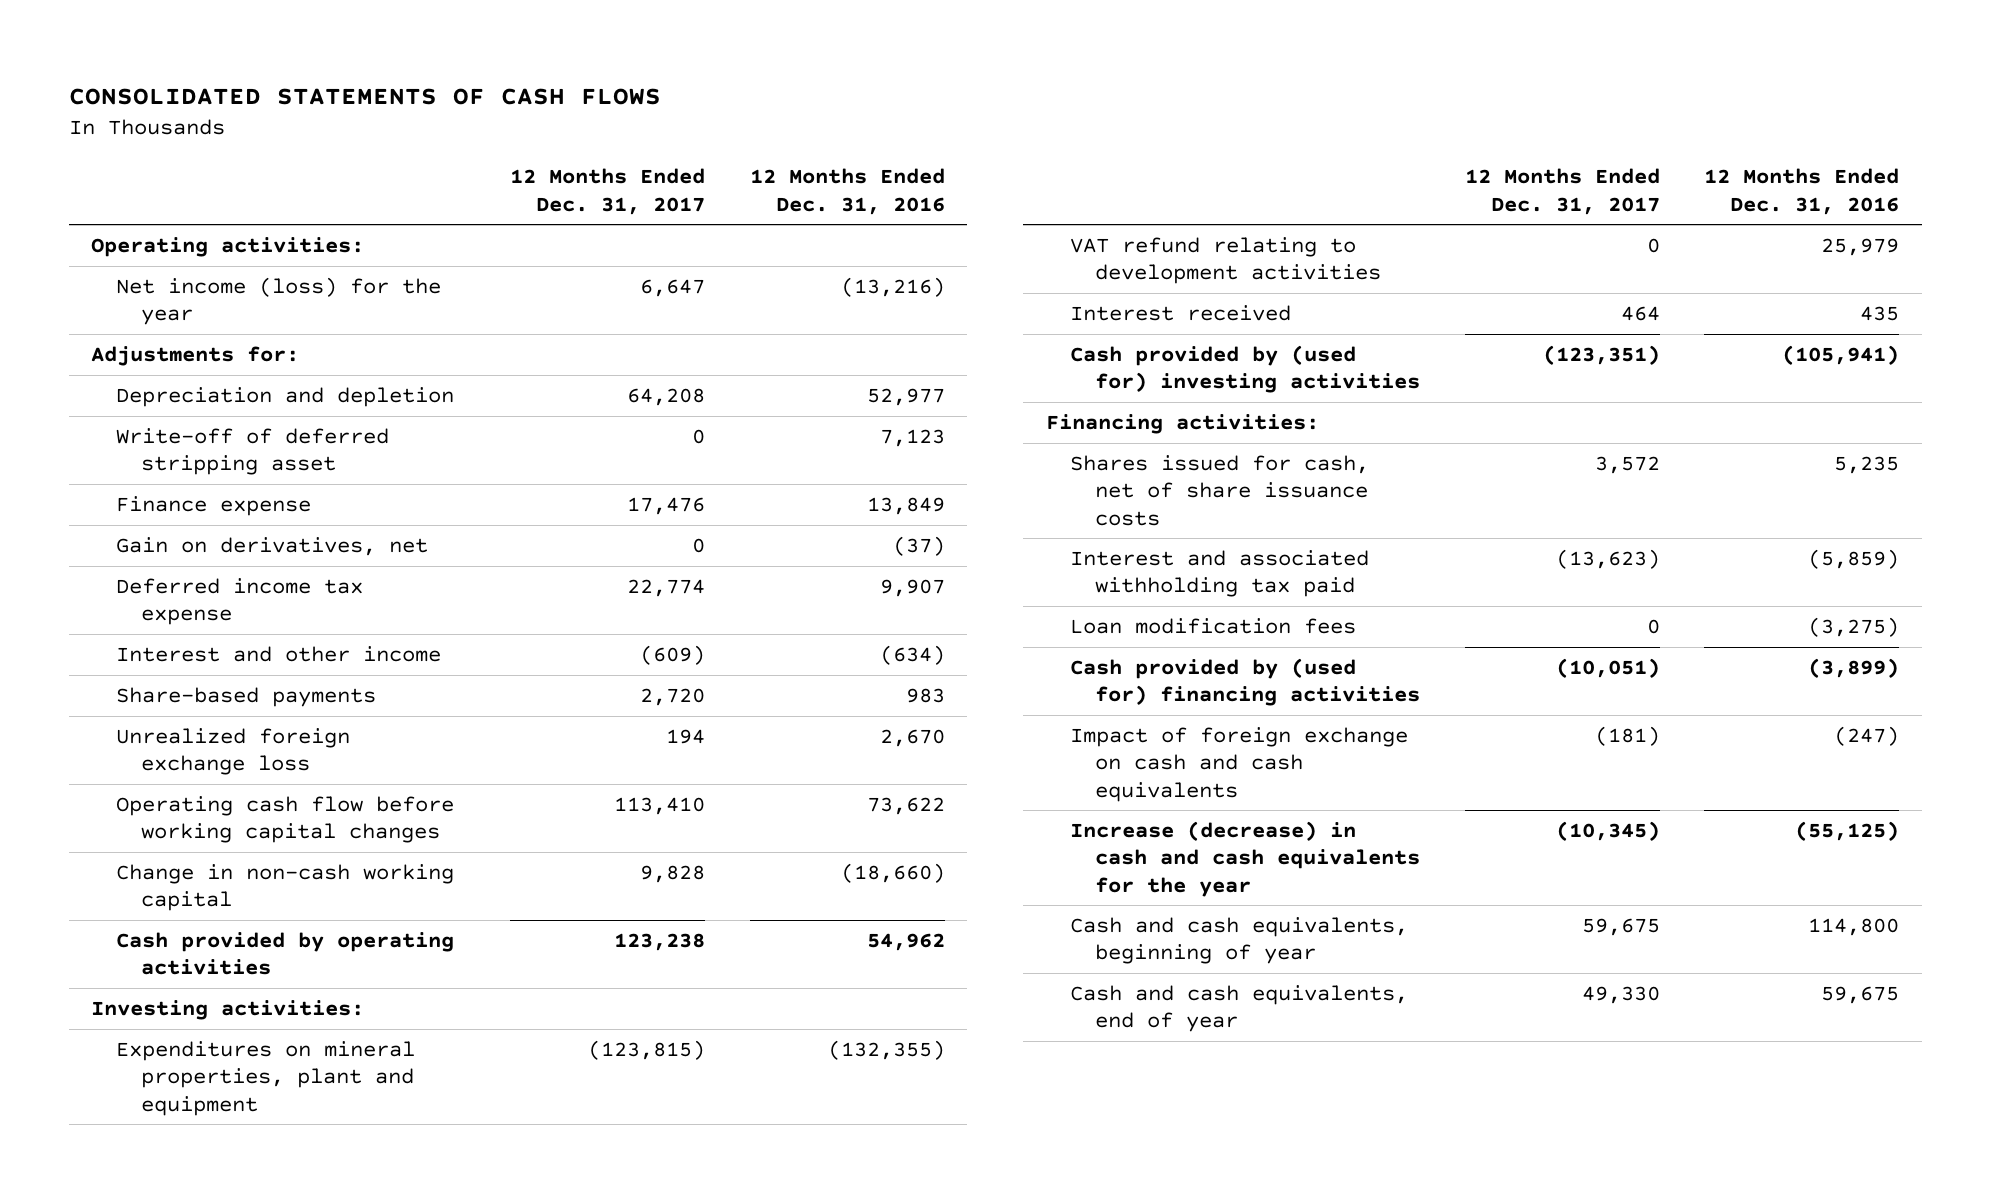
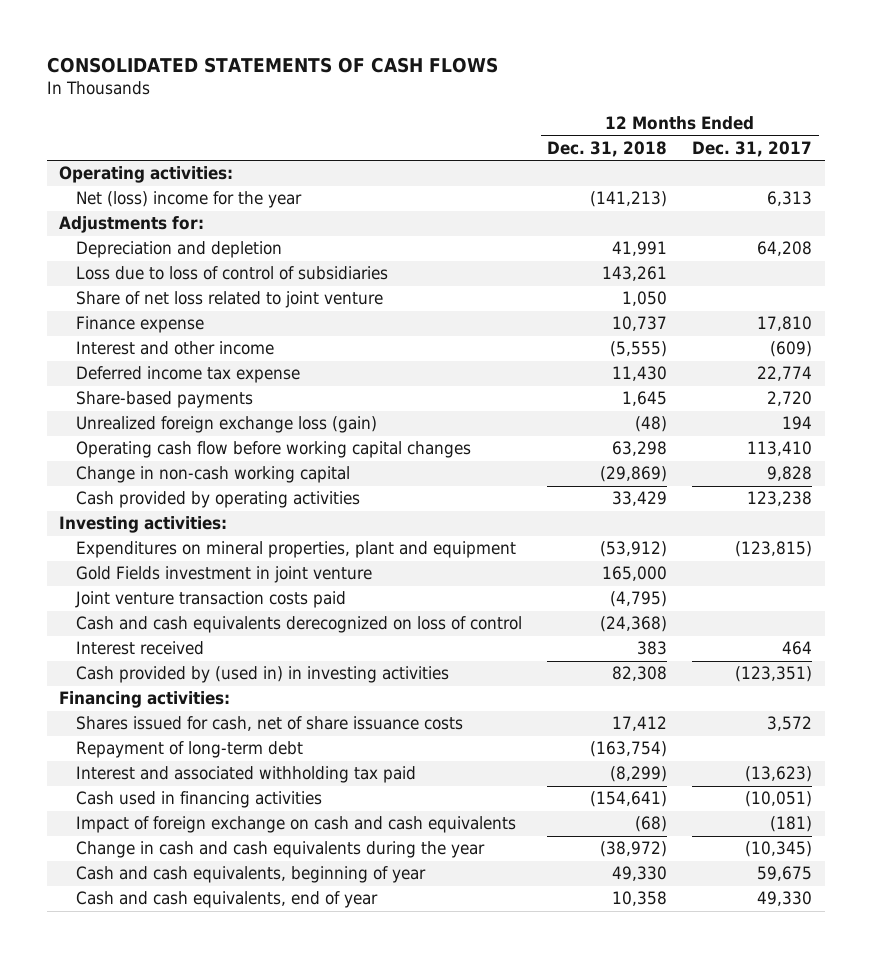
[750,168,946,215] 12 Months Ended Dec. 31, 2016 -> none
none -> [547,141,668,158] Dec. 31, 2018
[116,276,442,326] Net income (loss) for the year -> [75,191,302,209] Net (loss) income for the year
[640,278,706,297] 6,647 -> [767,191,813,207] 6,313
[116,427,390,476] Write-off of deferred stripping asset -> none
[116,536,429,556] Gain on derivatives, net -> none
none -> [75,266,388,281] Loss due to loss of control of subsidiaries
none -> [75,291,383,309] Share of net loss related to joint venture
[627,496,706,515] 17,476 -> [757,316,813,332] 17,810
[116,577,364,626] Deferred income tax expense -> [75,366,300,384] Deferred income tax expense
[116,727,351,776] Unrealized foreign exchange loss -> [75,416,377,434] Unrealized foreign exchange loss (gain)
[1070,236,1382,285] VAT refund relating to development activities -> none
none -> [75,566,372,584] Gold Fields investment in joint venture
none -> [74,591,346,609] Joint venture transaction costs paid
none -> [75,616,522,634] Cash and cash equivalents derecognized on loss of control
[1070,344,1421,394] Cash provided by (used for) investing activities -> [75,666,449,684] Cash provided by (used in) in investing activities
none -> [75,741,303,759] Repayment of long-term debt
[1070,617,1357,634] Loan modification fees -> none
[1070,657,1421,707] Cash provided by (used for) financing activities -> [75,791,322,809] Cash used in financing activities
[1070,820,1421,897] Increase (decrease) in cash and cash equivalents for the year -> [75,841,485,859] Change in cash and cash equivalents during the year

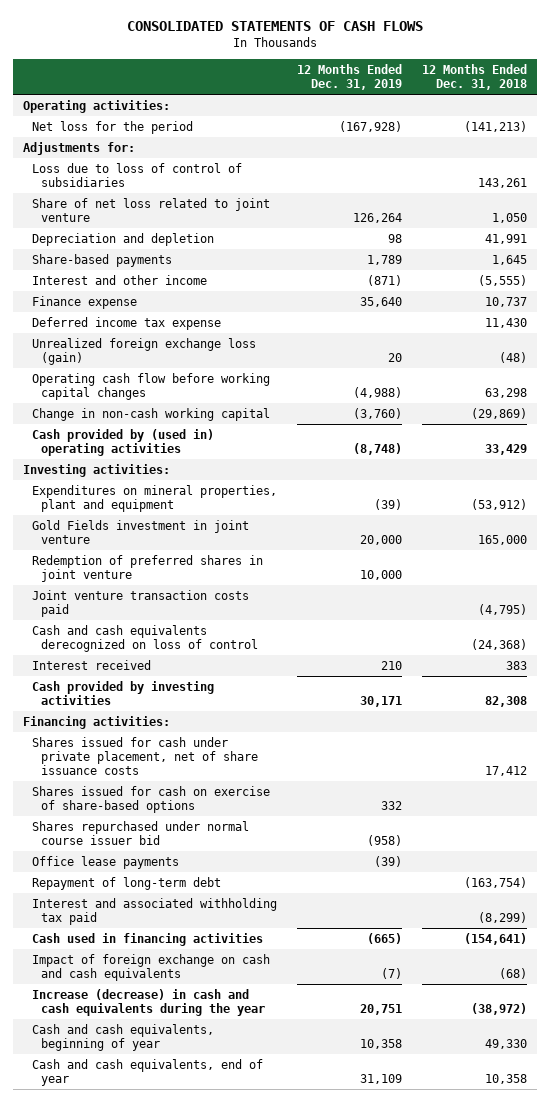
[692,141,813,158] Dec. 31, 2017 -> none
none -> [297,63,403,90] 12 Months Ended Dec. 31, 2019
[75,191,302,209] Net (loss) income for the year -> [32,120,194,134] Net loss for the period
[75,241,282,259] Depreciation and depletion -> [32,232,215,246] Depreciation and depletion
[75,391,253,409] Share-based payments -> [32,253,173,267] Share-based payments
[75,316,204,334] Finance expense -> [32,295,138,309] Finance expense
[75,491,360,509] Cash provided by operating activities -> [32,428,215,456] Cash provided by (used in) operating activities
none -> [32,554,264,582] Redemption of preferred shares in joint venture
[75,666,449,684] Cash provided by (used in) in investing activities -> [32,680,215,705] Cash provided by investing activities
[75,716,463,732] Shares issued for cash, net of share issuance costs -> [32,736,258,776] Shares issued for cash under private placement, net of share issuance costs
none -> [32,785,271,813] Shares issued for cash on exercise of share-based options
none -> [32,820,250,845] Shares repurchased under normal course issuer bid
none -> [32,855,180,869] Office lease payments
[75,841,485,859] Change in cash and cash equivalents during the year -> [32,988,265,1016] Increase (decrease) in cash and cash equivalents during the year

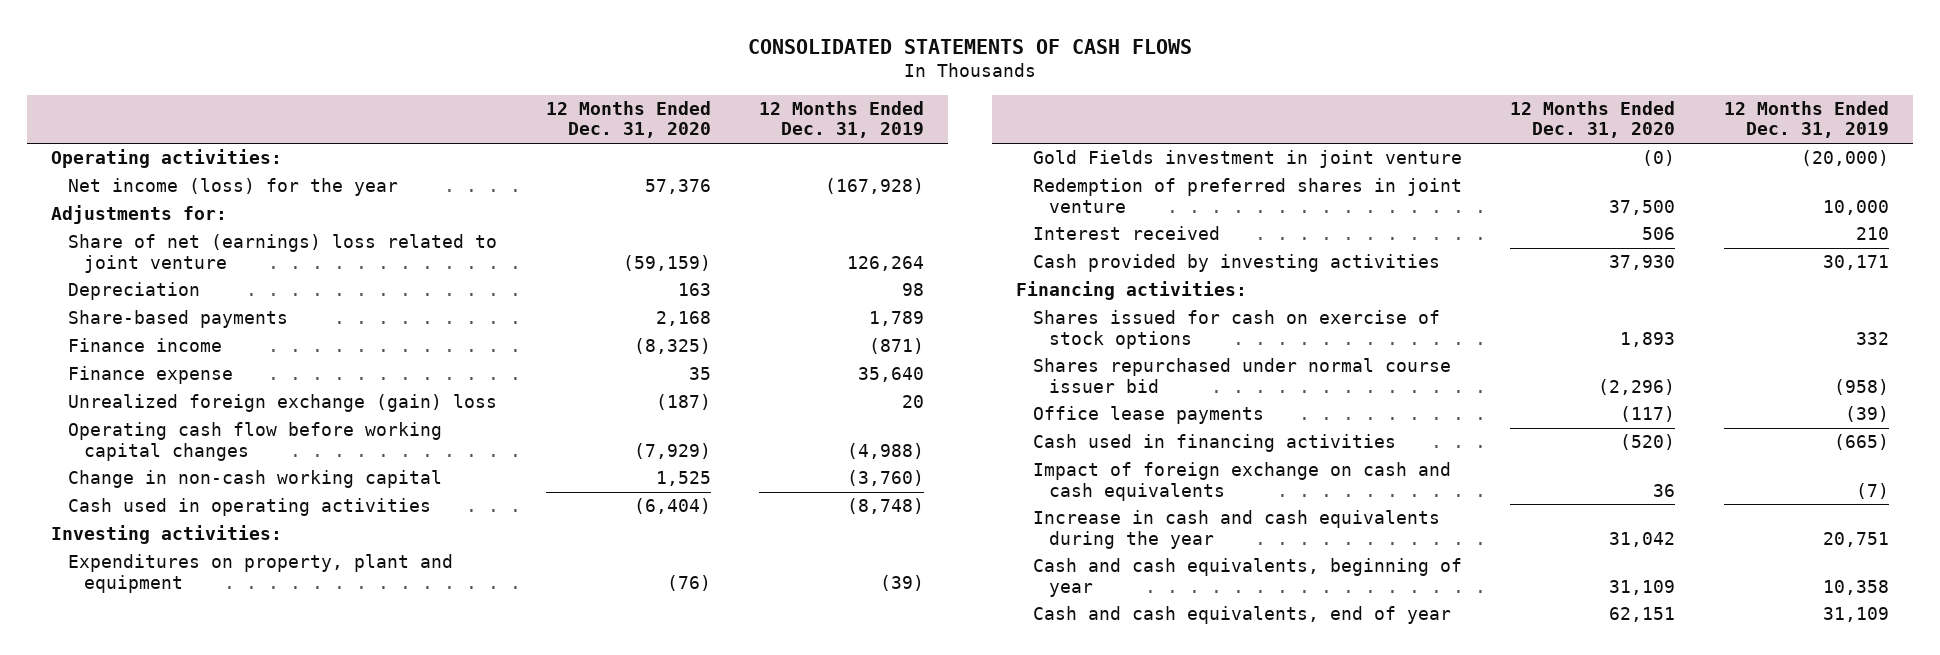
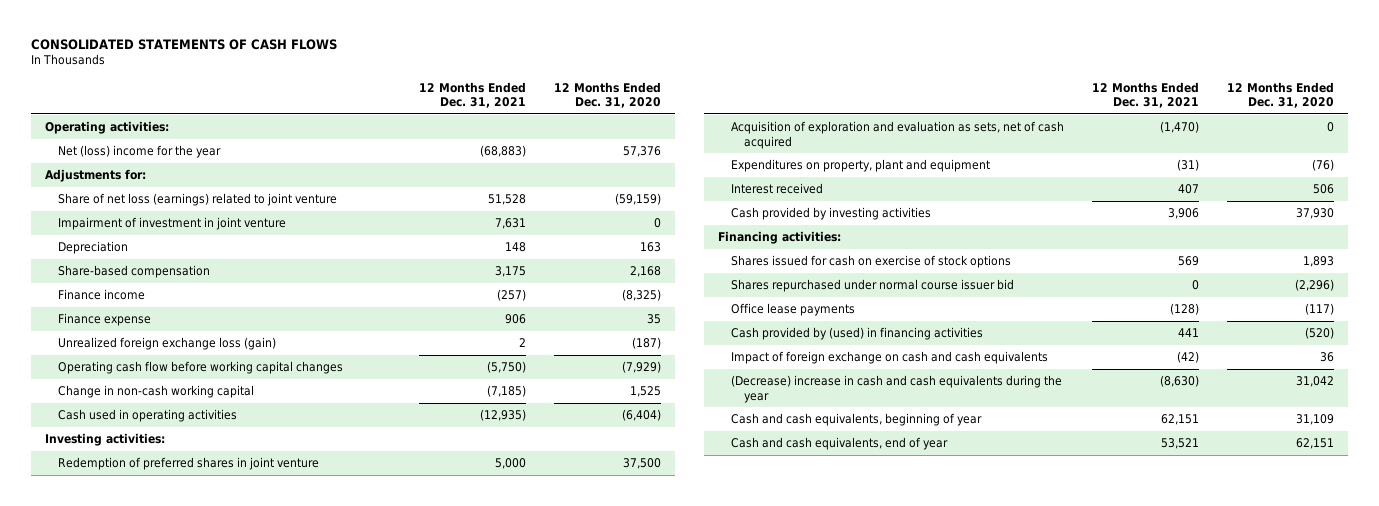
[759,101,925,139] 12 Months Ended Dec. 31, 2019 -> none
none -> [419,81,527,109] 12 Months Ended Dec. 31, 2021
[67,178,398,197] Net income (loss) for the year -> [58,144,222,158] Net (loss) income for the year
[67,234,497,273] Share of net (earnings) loss related to joint venture -> [58,192,338,206] Share of net loss (earnings) related to joint venture
none -> [58,216,287,230] Impairment of investment in joint venture
[67,310,288,329] Share-based payments -> [58,264,211,278] Share-based compensation
[67,394,497,413] Unrealized foreign exchange (gain) loss -> [58,336,277,350] Unrealized foreign exchange loss (gain)
[1032,150,1462,169] Gold Fields investment in joint venture -> none
none -> [730,120,1064,149] Acquisition of exploration and evaluation as sets, net of cash acquired
[67,554,453,593] Expenditures on property, plant and equipment -> [730,158,990,172] Expenditures on property, plant and equipment
[1032,434,1396,453] Cash used in financing activities -> [730,326,983,340] Cash provided by (used) in financing activities
[1032,510,1440,549] Increase in cash and cash equivalents during the year -> [730,374,1062,403] (Decrease) increase in cash and cash equivalents during the year

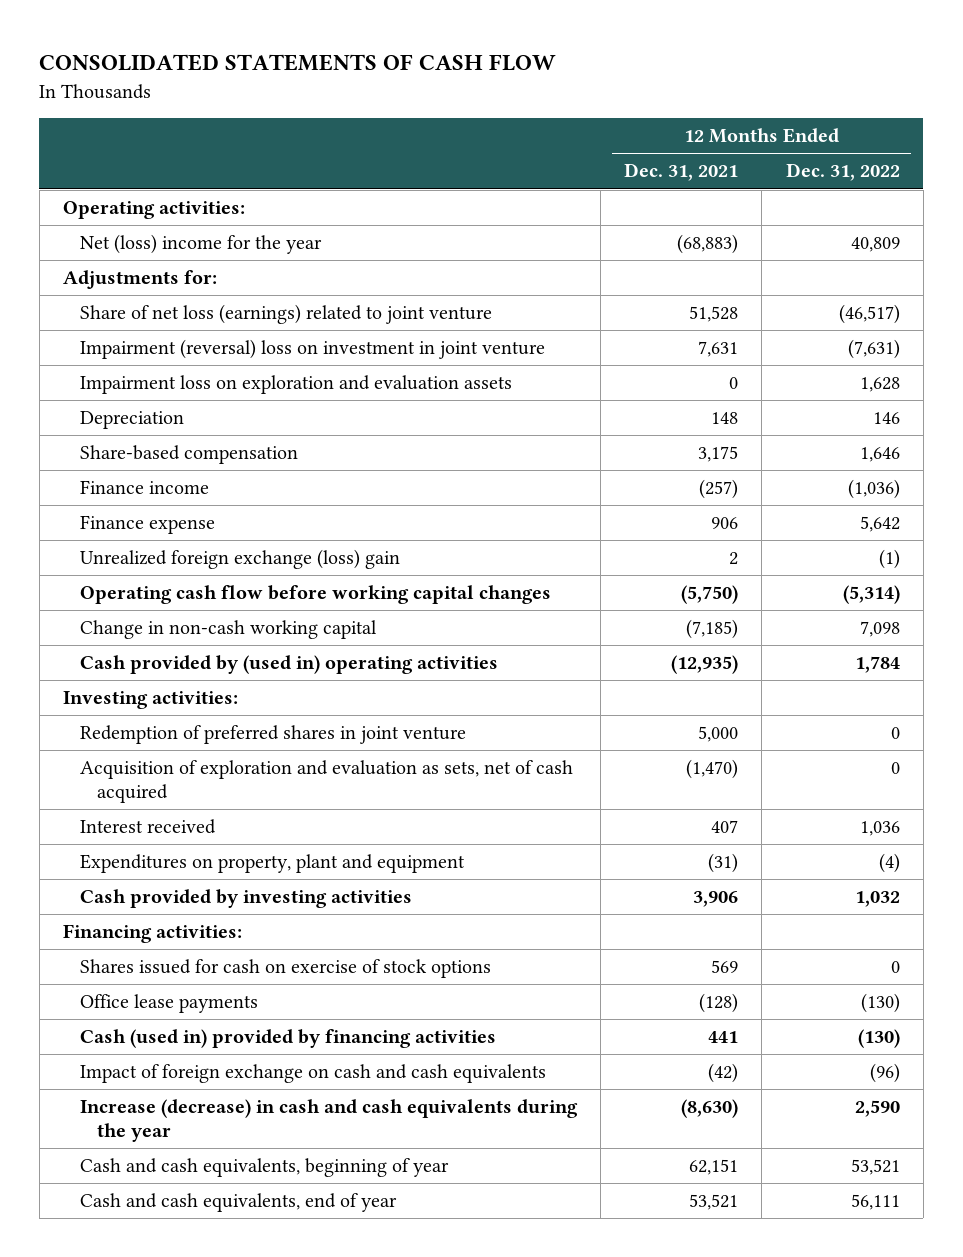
[31,38,338,50] CONSOLIDATED STATEMENTS OF CASH FLOWS -> [39,54,557,72] CONSOLIDATED STATEMENTS OF CASH FLOW
[554,81,662,109] 12 Months Ended Dec. 31, 2020 -> none
none -> [785,163,900,182] Dec. 31, 2022
[58,216,287,230] Impairment of investment in joint venture -> [79,339,545,360] Impairment (reversal) loss on investment in joint venture
none -> [79,375,512,395] Impairment loss on exploration and evaluation assets
[58,336,277,350] Unrealized foreign exchange loss (gain) -> [79,549,400,570] Unrealized foreign exchange (loss) gain
[58,408,238,422] Cash used in operating activities -> [79,655,498,675] Cash provided by (used in) operating activities
[730,158,990,172] Expenditures on property, plant and equipment -> [79,854,465,874] Expenditures on property, plant and equipment
[730,278,1014,292] Shares repurchased under normal course issuer bid -> none
[730,326,983,340] Cash provided by (used) in financing activities -> [79,1029,496,1049] Cash (used in) provided by financing activities
[730,374,1062,403] (Decrease) increase in cash and cash equivalents during the year -> [79,1099,578,1142] Increase (decrease) in cash and cash equivalents during the year

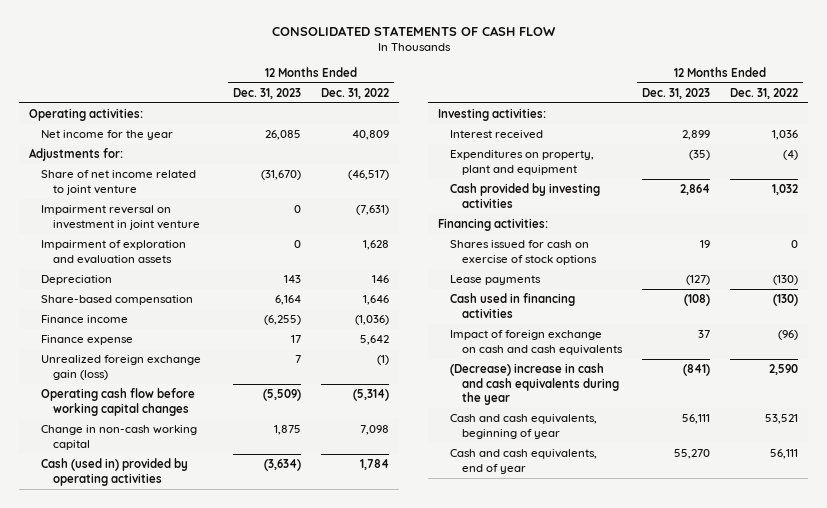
[624,163,739,182] Dec. 31, 2021 -> none
none -> [233,87,302,99] Dec. 31, 2023
[79,234,322,255] Net (loss) income for the year -> [40,130,173,141] Net income for the year
[79,304,492,325] Share of net loss (earnings) related to joint venture -> [40,170,196,195] Share of net income related to joint venture
[79,339,545,360] Impairment (reversal) loss on investment in joint venture -> [40,205,200,230] Impairment reversal on investment in joint venture
[79,375,512,395] Impairment loss on exploration and evaluation assets -> [40,240,186,264] Impairment of exploration and evaluation assets
[79,549,400,570] Unrealized foreign exchange (loss) gain -> [40,355,201,380] Unrealized foreign exchange gain (loss)
[79,655,498,675] Cash provided by (used in) operating activities -> [40,458,188,486] Cash (used in) provided by operating activities
[79,725,466,745] Redemption of preferred shares in joint venture -> none
[79,760,573,803] Acquisition of exploration and evaluation as sets, net of cash acquired -> none
[79,994,258,1014] Office lease payments -> [449,275,541,286] Lease payments
[79,1029,496,1049] Cash (used in) provided by financing activities -> [449,293,575,318] Cash used in financing activities
[79,1099,578,1142] Increase (decrease) in cash and cash equivalents during the year -> [449,363,619,406] (Decrease) increase in cash and cash equivalents during the year

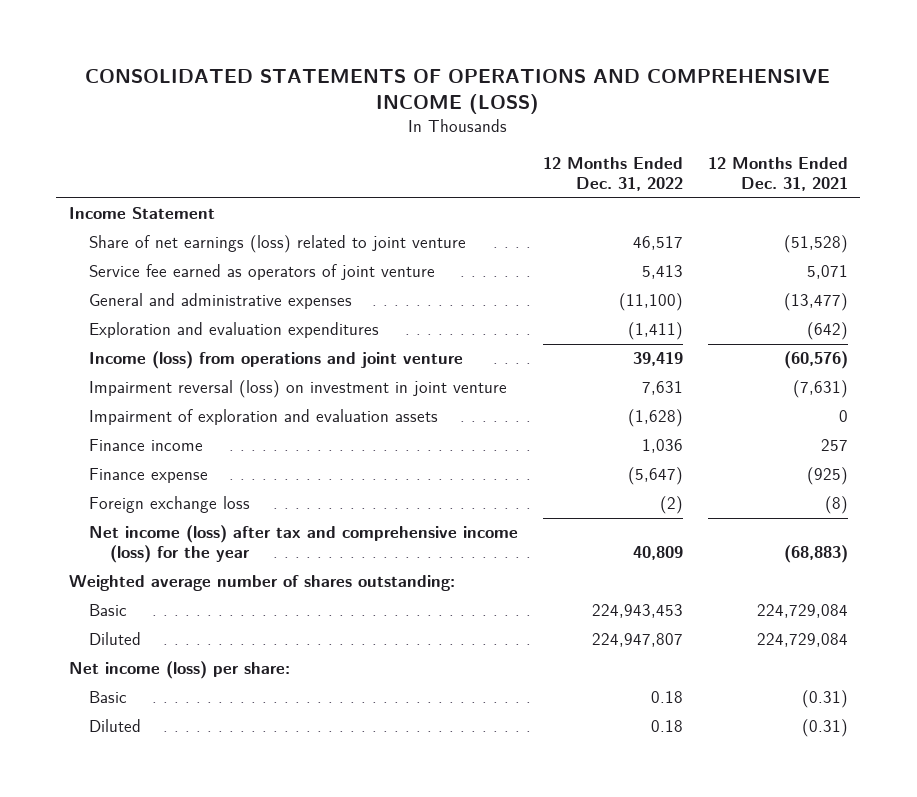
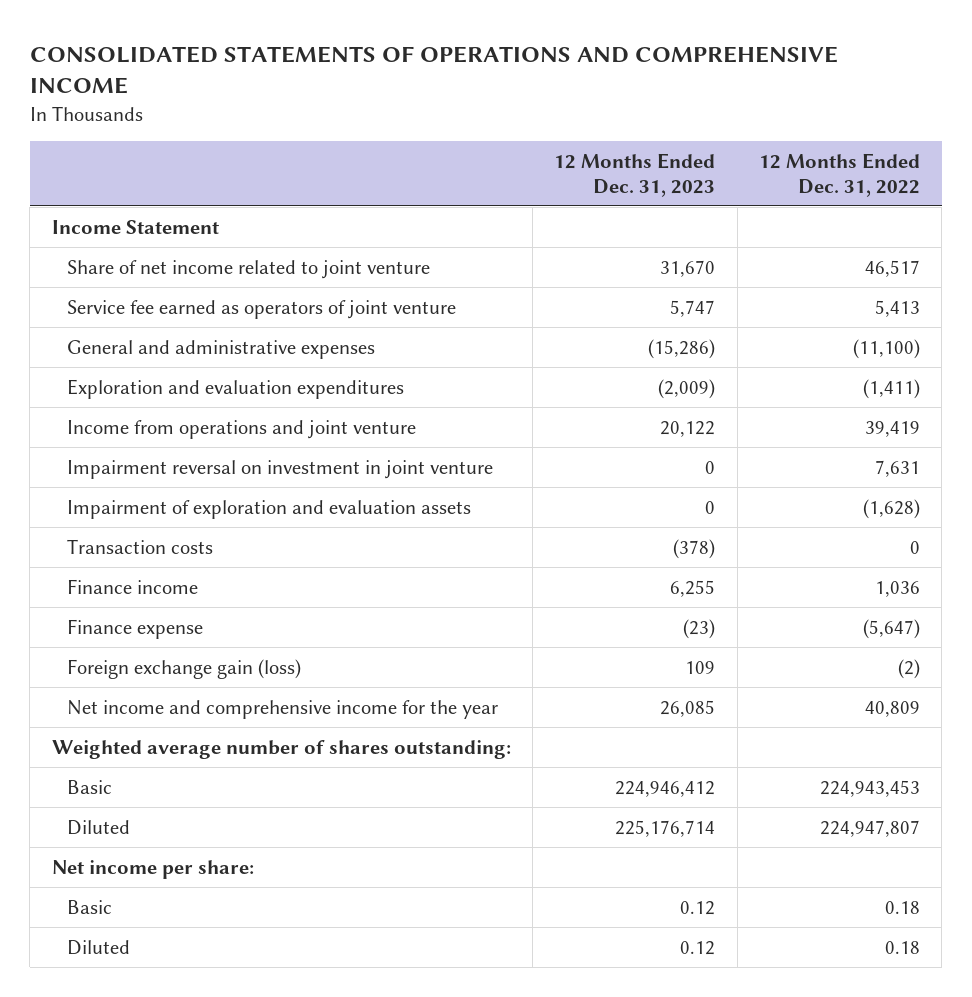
[85,68,831,114] CONSOLIDATED STATEMENTS OF OPERATIONS AND COMPREHENSIVE INCOME (LOSS) -> [29,45,838,95] CONSOLIDATED STATEMENTS OF OPERATIONS AND COMPREHENSIVE INCOME
[707,157,848,192] 12 Months Ended Dec. 31, 2021 -> none
none -> [554,152,716,197] 12 Months Ended Dec. 31, 2023
[89,235,467,254] Share of net earnings (loss) related to joint venture -> [66,259,430,279] Share of net income related to joint venture
[89,351,464,370] Income (loss) from operations and joint venture -> [66,419,416,439] Income from operations and joint venture
[89,380,508,399] Impairment reversal (loss) on investment in joint venture -> [66,459,493,479] Impairment reversal on investment in joint venture
none -> [66,538,213,554] Transaction costs
[89,496,251,514] Foreign exchange loss -> [66,658,301,679] Foreign exchange gain (loss)
[89,525,519,564] Net income (loss) after tax and comprehensive income (loss) for the year -> [66,699,498,719] Net income and comprehensive income for the year
[68,661,290,680] Net income (loss) per share: -> [51,859,254,879] Net income per share:

